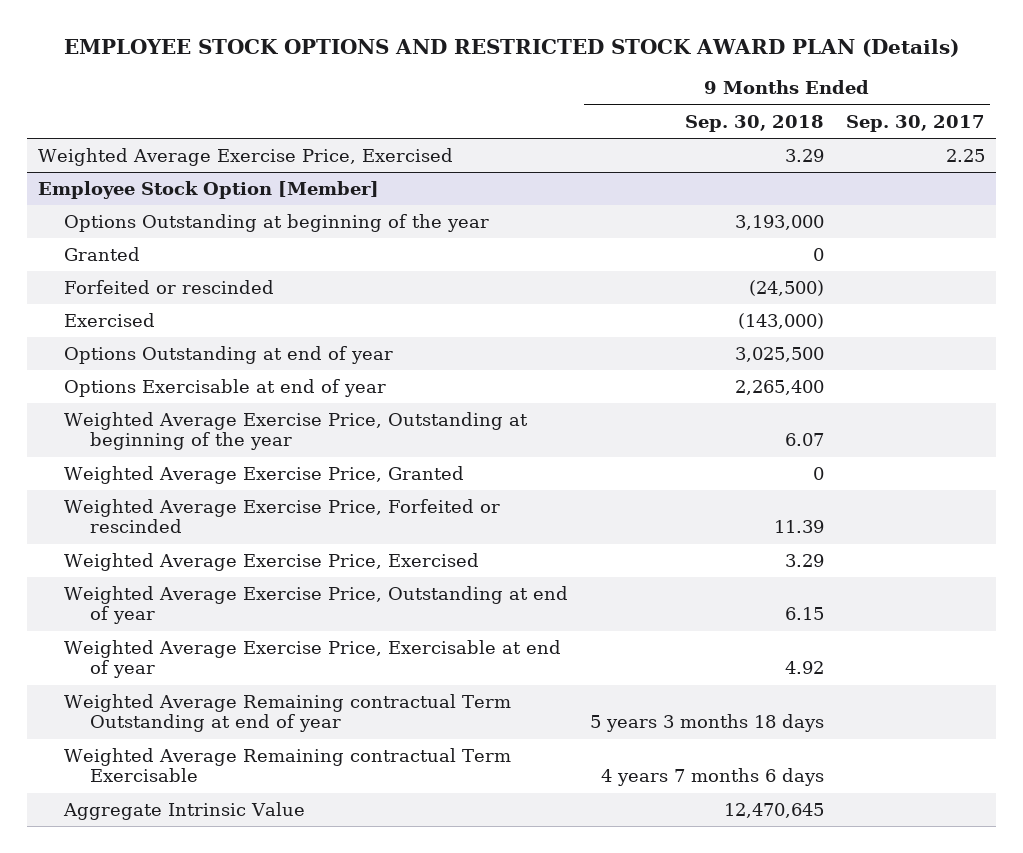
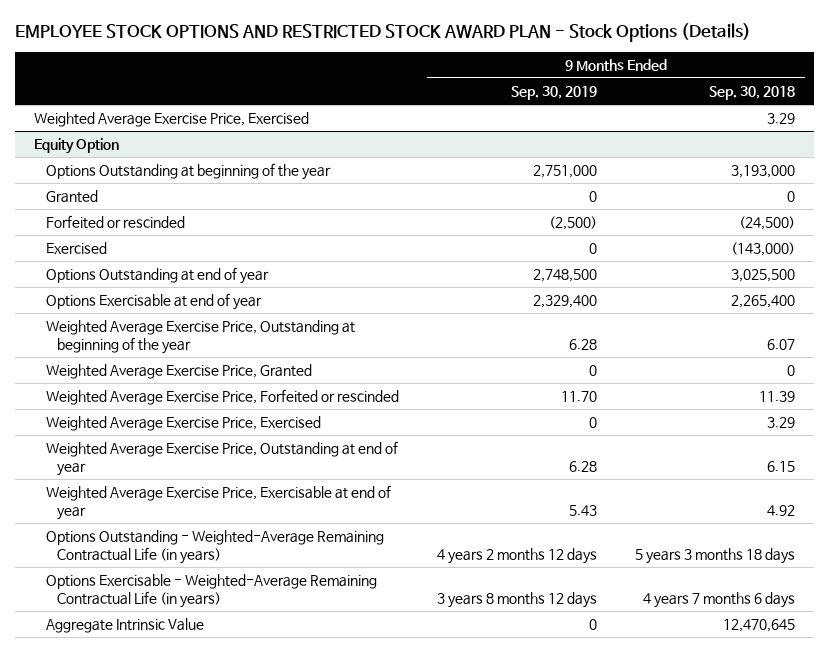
[64,38,960,57] EMPLOYEE STOCK OPTIONS AND RESTRICTED STOCK AWARD PLAN (Details) -> [15,23,752,43] EMPLOYEE STOCK OPTIONS AND RESTRICTED STOCK AWARD PLAN - Stock Options (Details)
[845,114,985,132] Sep. 30, 2017 -> none
none -> [511,86,598,101] Sep. 30, 2019
[37,181,379,200] Employee Stock Option [Member] -> none
none -> [34,138,120,155] Equity Option
[63,694,511,733] Weighted Average Remaining contractual Term Outstanding at end of year -> [45,530,384,565] Options Outstanding - Weighted-Average Remaining Contractual Life (in years)
[63,748,511,783] Weighted Average Remaining contractual Term Exercisable -> [45,574,377,609] Options Exercisable - Weighted-Average Remaining Contractual Life (in years)

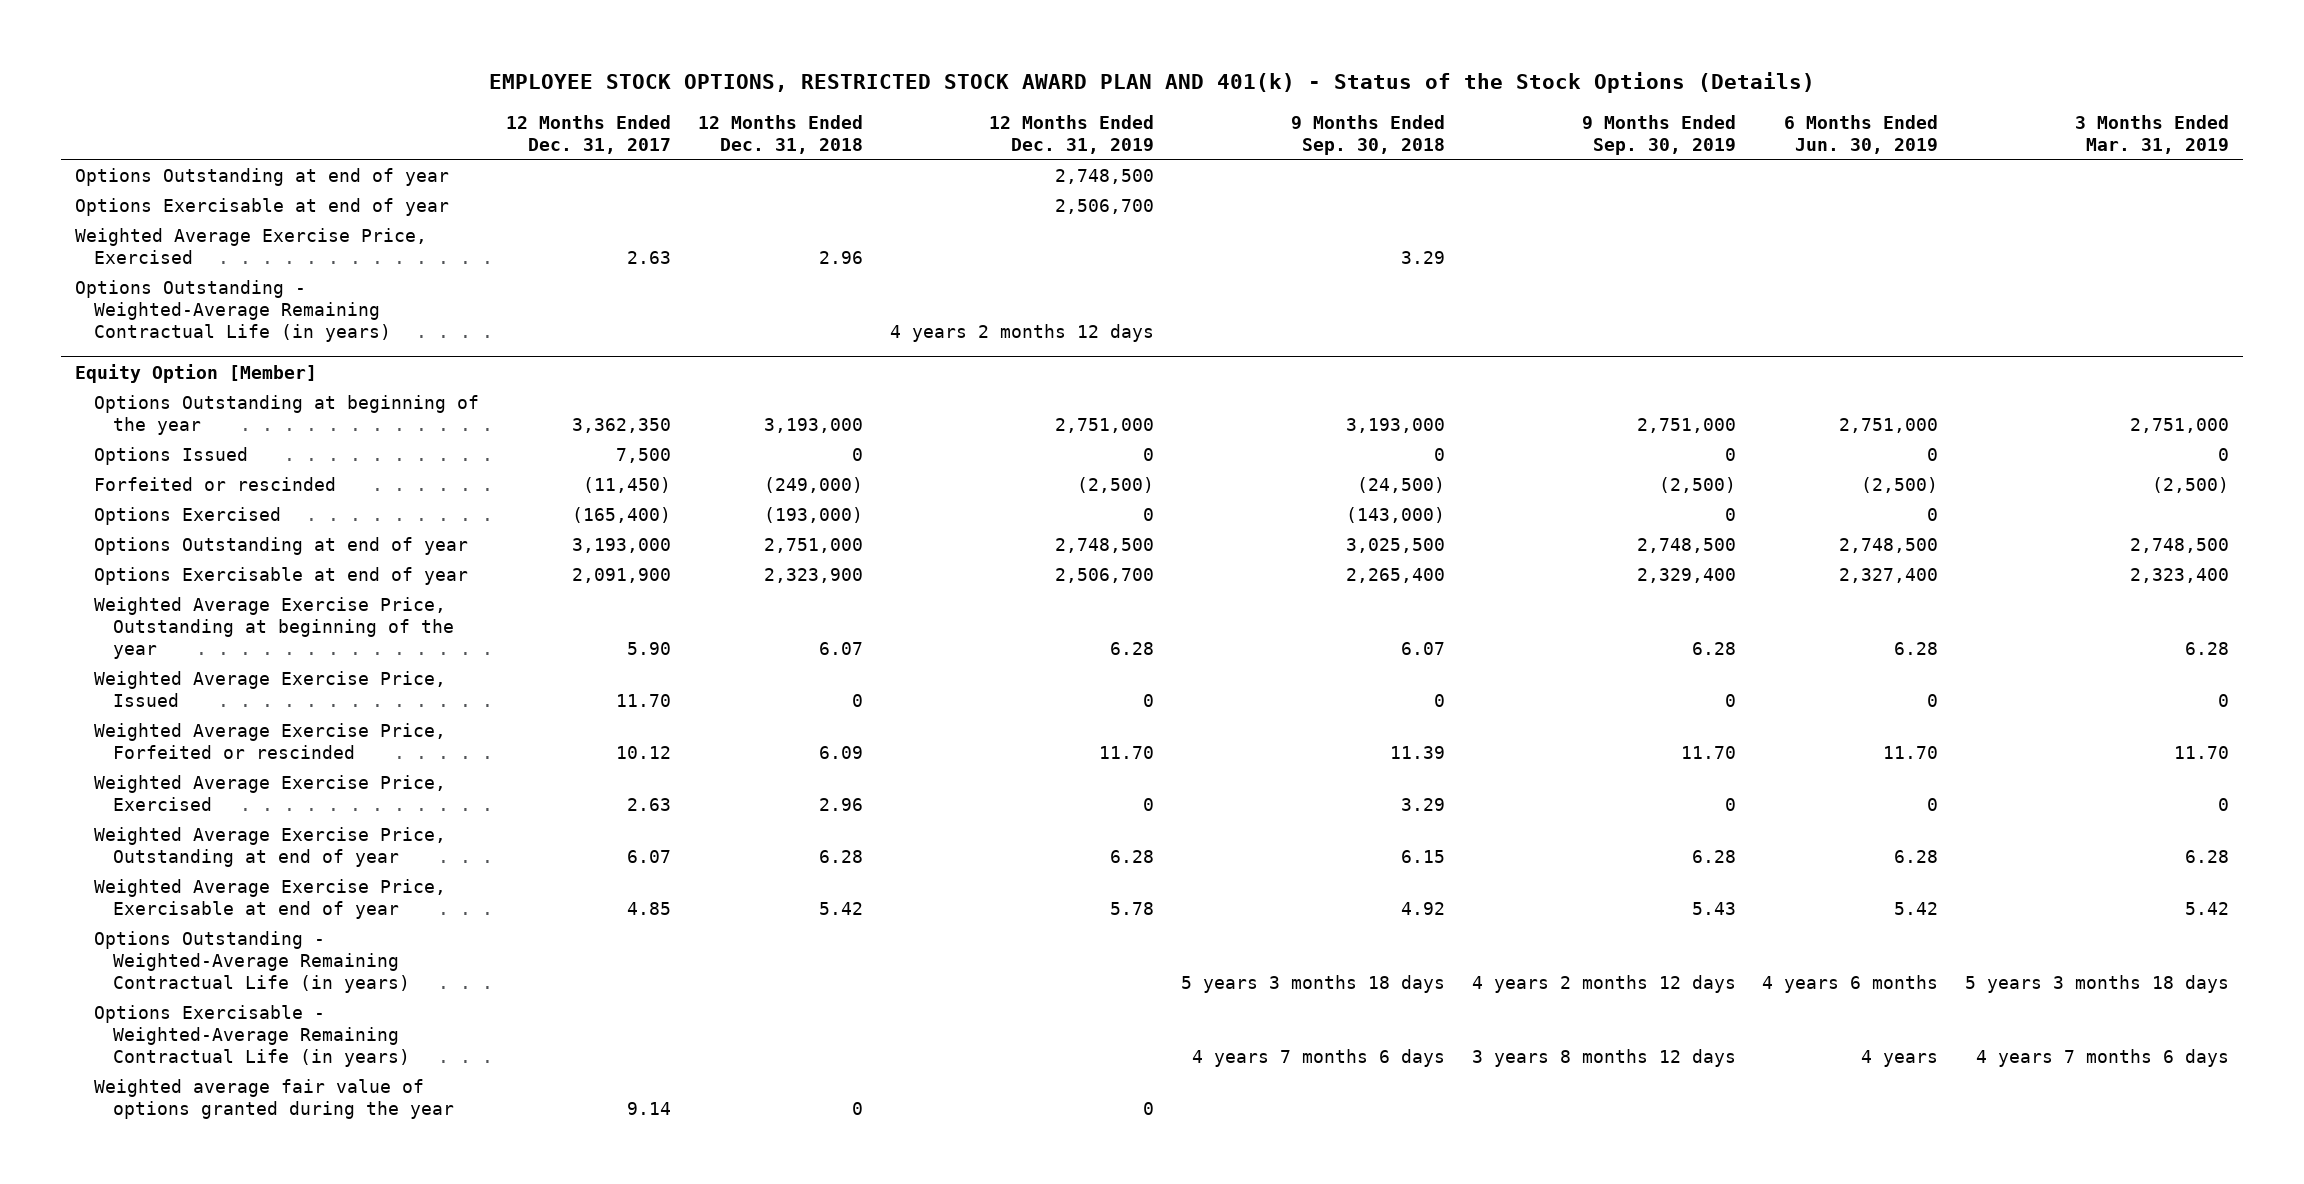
[15,23,752,43] EMPLOYEE STOCK OPTIONS AND RESTRICTED STOCK AWARD PLAN - Stock Options (Details) -> [489,72,1816,94] EMPLOYEE STOCK OPTIONS, RESTRICTED STOCK AWARD PLAN AND 401(k) - Status of the Stock Options (Details)
none -> [505,114,671,154] 12 Months Ended Dec. 31, 2017
none -> [697,114,863,154] 12 Months Ended Dec. 31, 2018
none -> [988,114,1154,154] 12 Months Ended Dec. 31, 2019
none -> [1784,114,1939,154] 6 Months Ended Jun. 30, 2019
none -> [2075,114,2230,154] 3 Months Ended Mar. 31, 2019
none -> [74,167,449,186] Options Outstanding at end of year
none -> [74,197,449,216] Options Exercisable at end of year
none -> [74,279,392,342] Options Outstanding - Weighted-Average Remaining Contractual Life (in years)
[34,138,120,155] Equity Option -> [74,363,317,383] Equity Option [Member]
[45,190,98,204] Granted -> [94,446,249,465] Options Issued
[45,242,107,255] Exercised -> [94,506,282,525] Options Exercised
[45,364,312,380] Weighted Average Exercise Price, Granted -> [94,670,447,707] Weighted Average Exercise Price, Issued
[45,618,204,634] Aggregate Intrinsic Value -> none
none -> [94,1078,455,1119] Weighted average fair value of options granted during the year

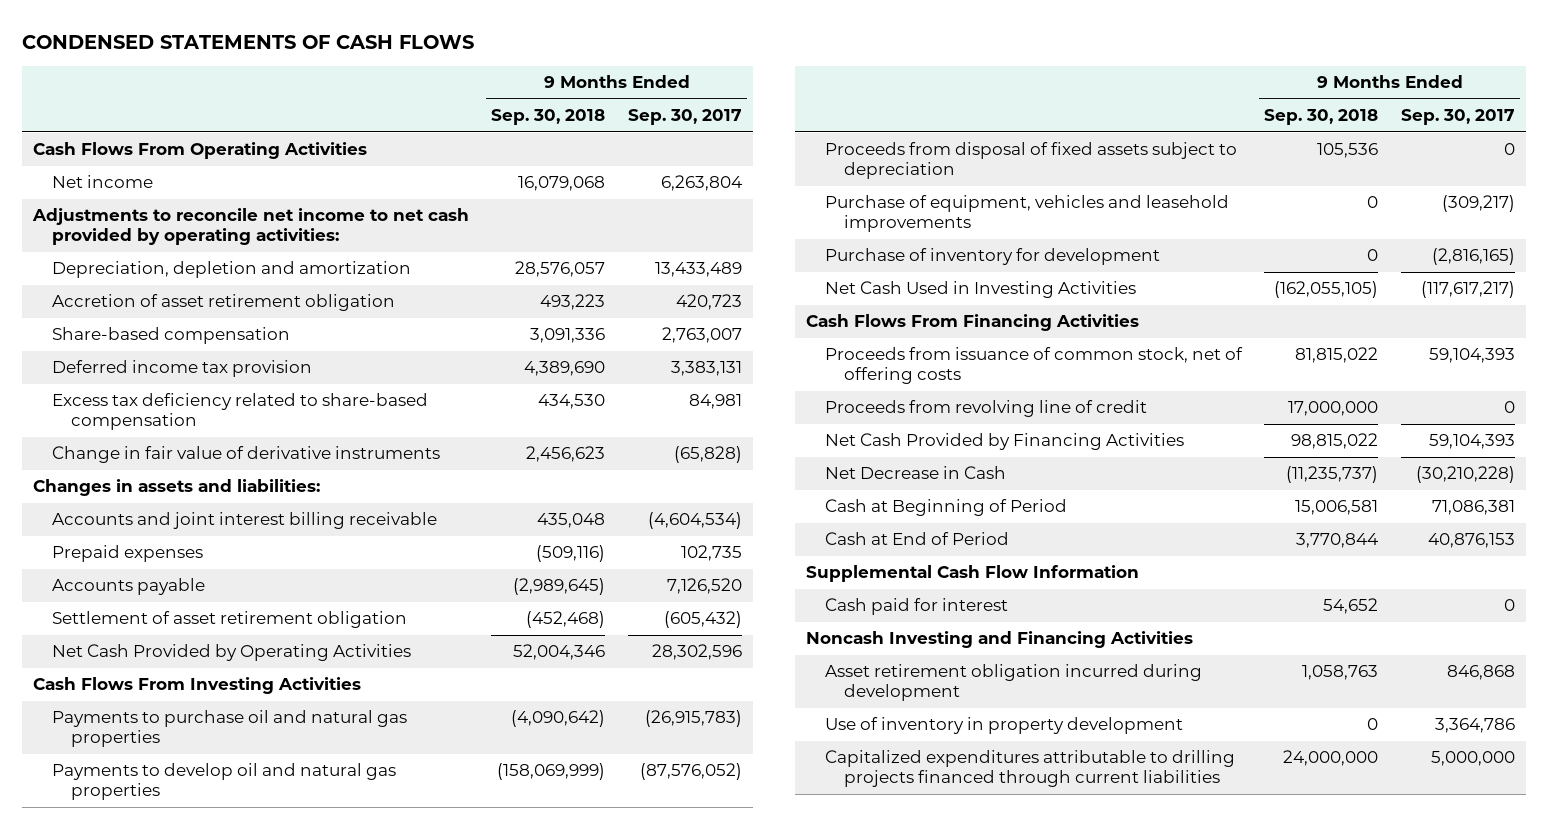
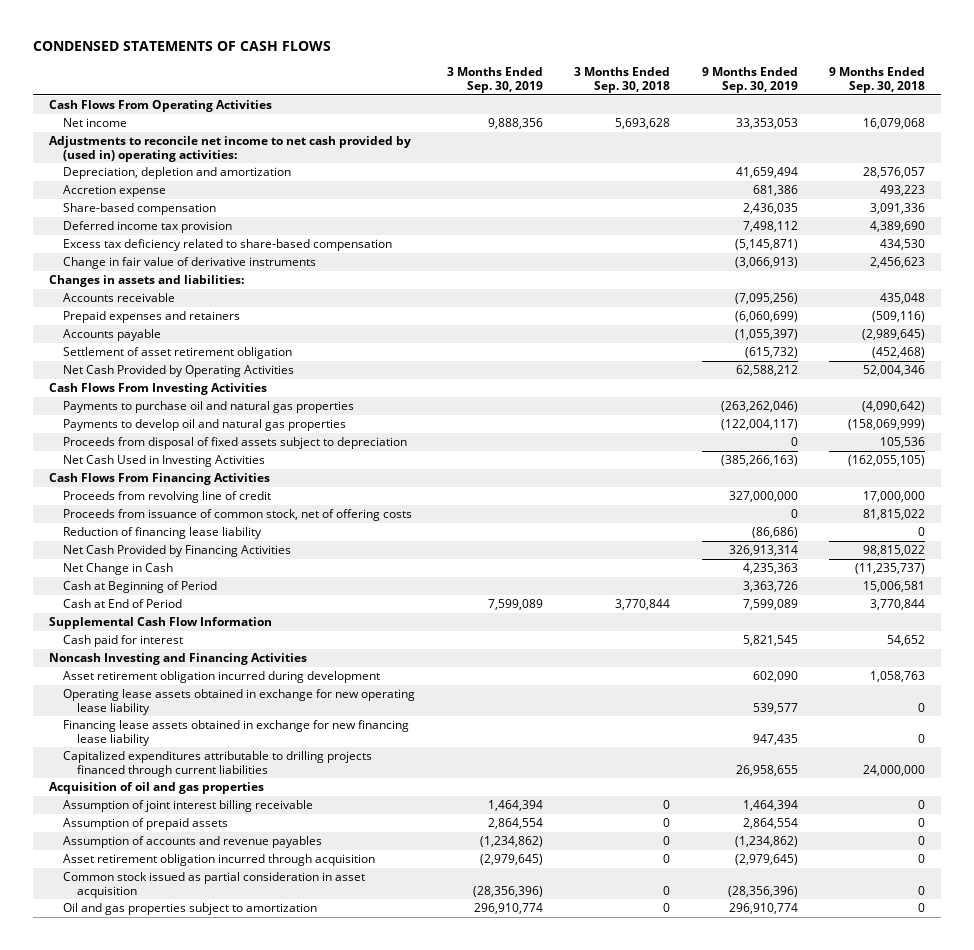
[627,109,742,126] Sep. 30, 2017 -> none
none -> [446,67,543,93] 3 Months Ended Sep. 30, 2019
none -> [574,67,671,93] 3 Months Ended Sep. 30, 2018
none -> [701,67,798,93] 9 Months Ended Sep. 30, 2019
[32,208,470,246] Adjustments to reconcile net income to net cash provided by operating activities: -> [49,136,412,162] Adjustments to reconcile net income to net cash provided by (used in) operating activities:
[52,294,396,312] Accretion of asset retirement obligation -> [63,185,167,198] Accretion expense
[52,512,438,530] Accounts and joint interest billing receivable -> [63,293,176,303] Accounts receivable
[52,545,204,563] Prepaid expenses -> [63,311,241,324] Prepaid expenses and retainers
[825,195,1230,233] Purchase of equipment, vehicles and leasehold improvements -> none
[825,248,1161,266] Purchase of inventory for development -> none
[825,347,1244,385] Proceeds from issuance of common stock, net of offering costs -> [63,509,413,522] Proceeds from issuance of common stock, net of offering costs
none -> [63,527,263,540] Reduction of financing lease liability
[825,466,1007,480] Net Decrease in Cash -> [63,563,174,576] Net Change in Cash
[825,717,1184,735] Use of inventory in property development -> none
none -> [63,689,416,715] Operating lease assets obtained in exchange for new operating lease liability
none -> [63,720,410,746] Financing lease assets obtained in exchange for new financing lease liability
none -> [49,782,265,795] Acquisition of oil and gas properties
none -> [63,800,314,813] Assumption of joint interest billing receivable
none -> [63,818,229,831] Assumption of prepaid assets
none -> [63,836,323,849] Assumption of accounts and revenue payables
none -> [63,854,376,867] Asset retirement obligation incurred through acquisition
none -> [63,872,366,898] Common stock issued as partial consideration in asset acquisition
none -> [63,903,318,916] Oil and gas properties subject to amortization

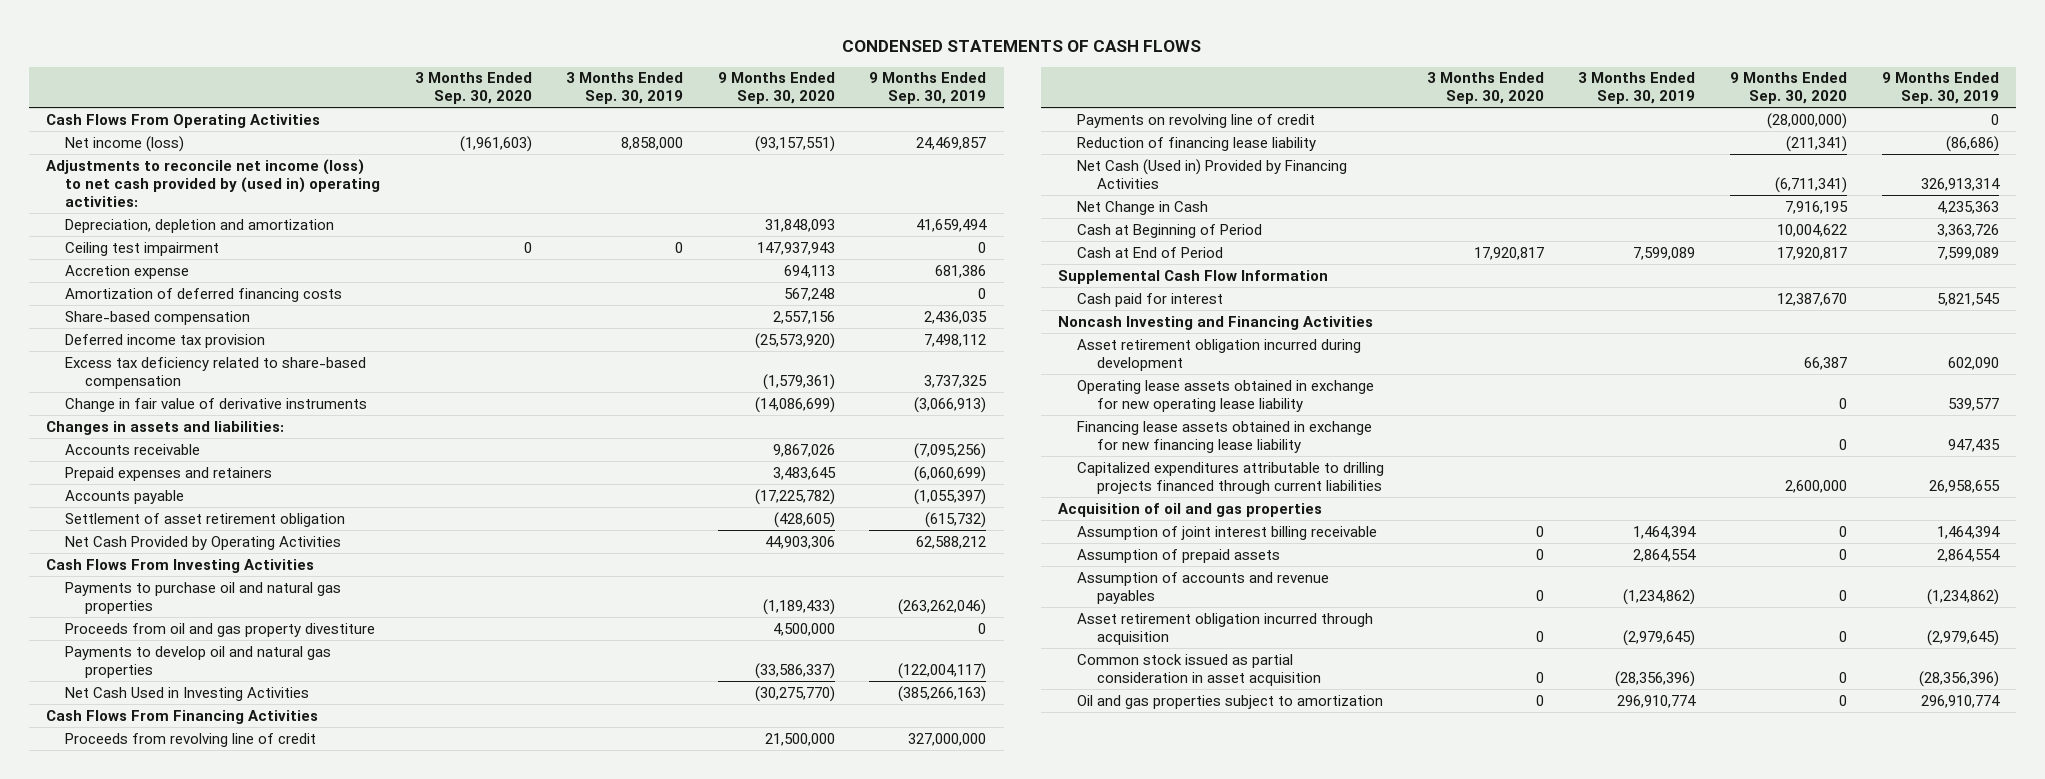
[574,67,671,93] 3 Months Ended Sep. 30, 2018 -> none
[829,67,926,93] 9 Months Ended Sep. 30, 2018 -> none
none -> [414,72,532,105] 3 Months Ended Sep. 30, 2020
none -> [717,72,835,105] 9 Months Ended Sep. 30, 2020
[63,118,128,128] Net income -> [65,135,185,152] Net income (loss)
[487,118,543,130] 9,888,356 -> [621,136,684,150] 8,858,000
[735,118,798,130] 33,353,053 -> [916,136,987,150] 24,469,857
[49,136,412,162] Adjustments to reconcile net income to net cash provided by (used in) operating activities: -> [46,158,381,208] Adjustments to reconcile net income (loss) to net cash provided by (used in) operating activities:
none -> [65,241,220,256] Ceiling test impairment
none -> [65,287,343,302] Amortization of deferred financing costs
[734,239,798,251] (5,145,871) -> [924,374,988,388] 3,737,325
none -> [65,622,376,637] Proceeds from oil and gas property divestiture
[63,437,408,450] Proceeds from disposal of fixed assets subject to depreciation -> none
[63,509,413,522] Proceeds from issuance of common stock, net of offering costs -> none
none -> [1077,113,1316,128] Payments on revolving line of credit
[63,545,292,558] Net Cash Provided by Financing Activities -> [1077,158,1348,189] Net Cash (Used in) Provided by Financing Activities

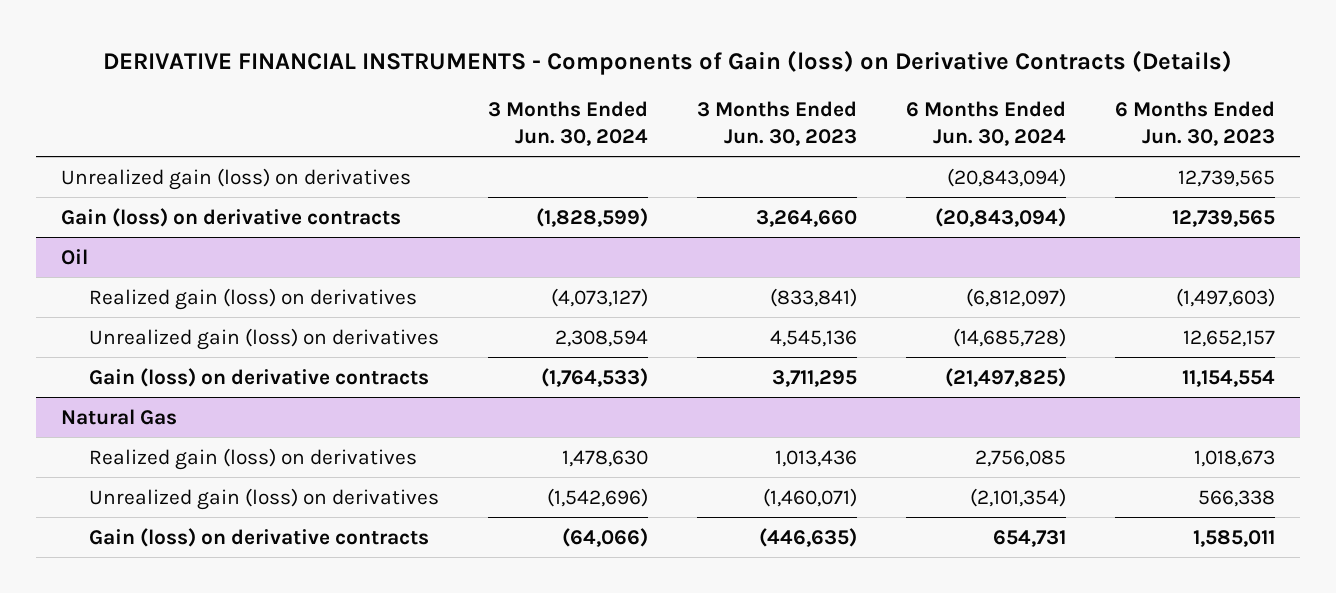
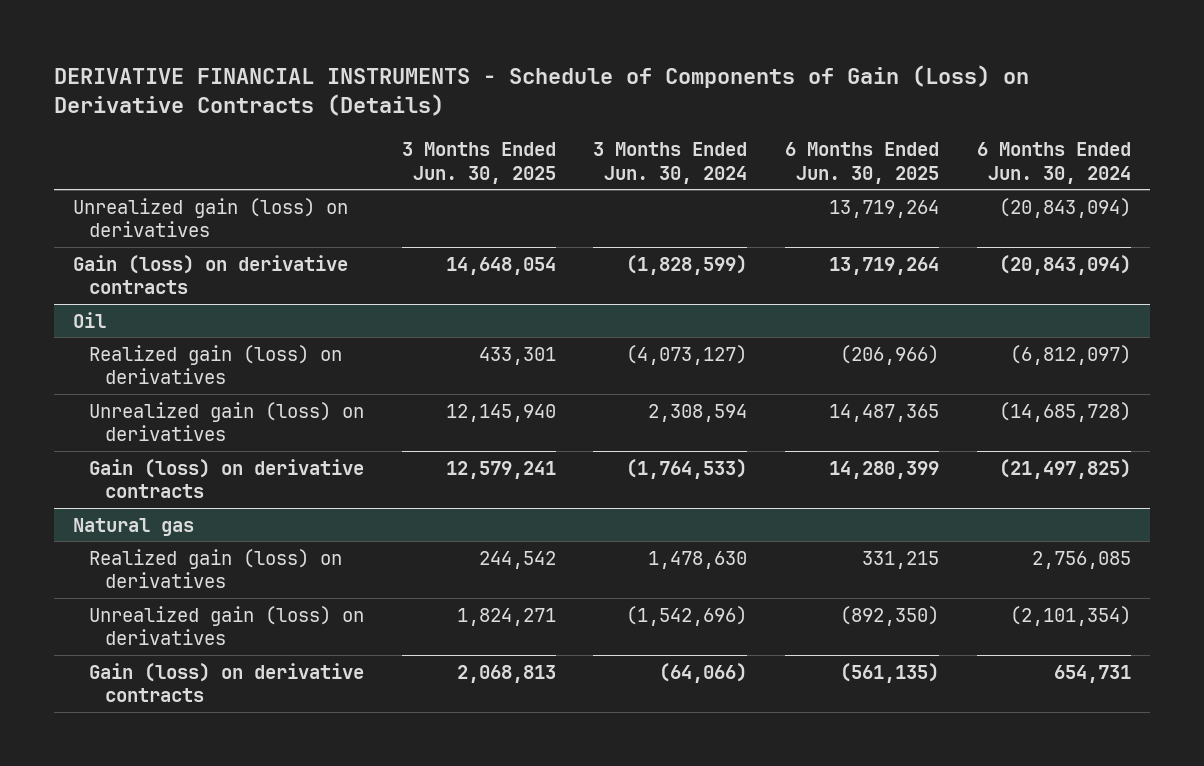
[103,49,1233,75] DERIVATIVE FINANCIAL INSTRUMENTS - Components of Gain (loss) on Derivative Contracts (Details) -> [53,64,1029,117] DERIVATIVE FINANCIAL INSTRUMENTS - Schedule of Components of Gain (Loss) on Derivative Contracts (Details)
[697,101,858,146] 3 Months Ended Jun. 30, 2023 -> none
[1115,101,1276,146] 6 Months Ended Jun. 30, 2023 -> none
none -> [401,142,556,184] 3 Months Ended Jun. 30, 2025
none -> [785,142,940,184] 6 Months Ended Jun. 30, 2025
[60,408,177,425] Natural Gas -> [72,517,194,536] Natural gas

